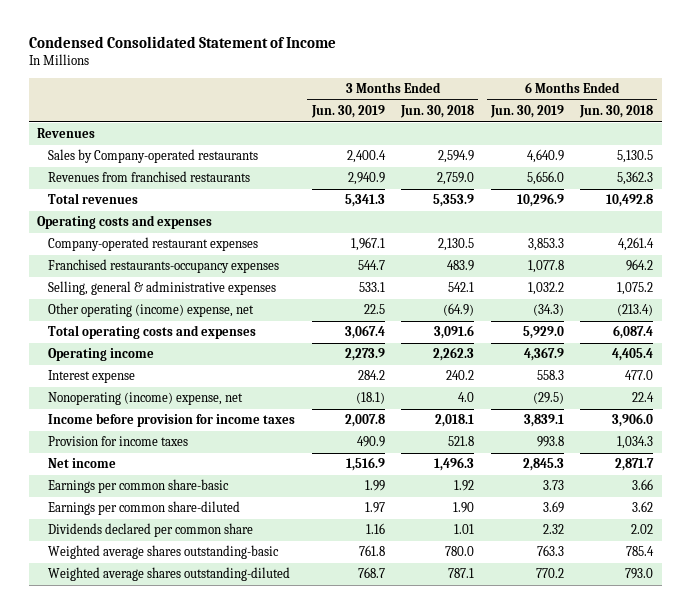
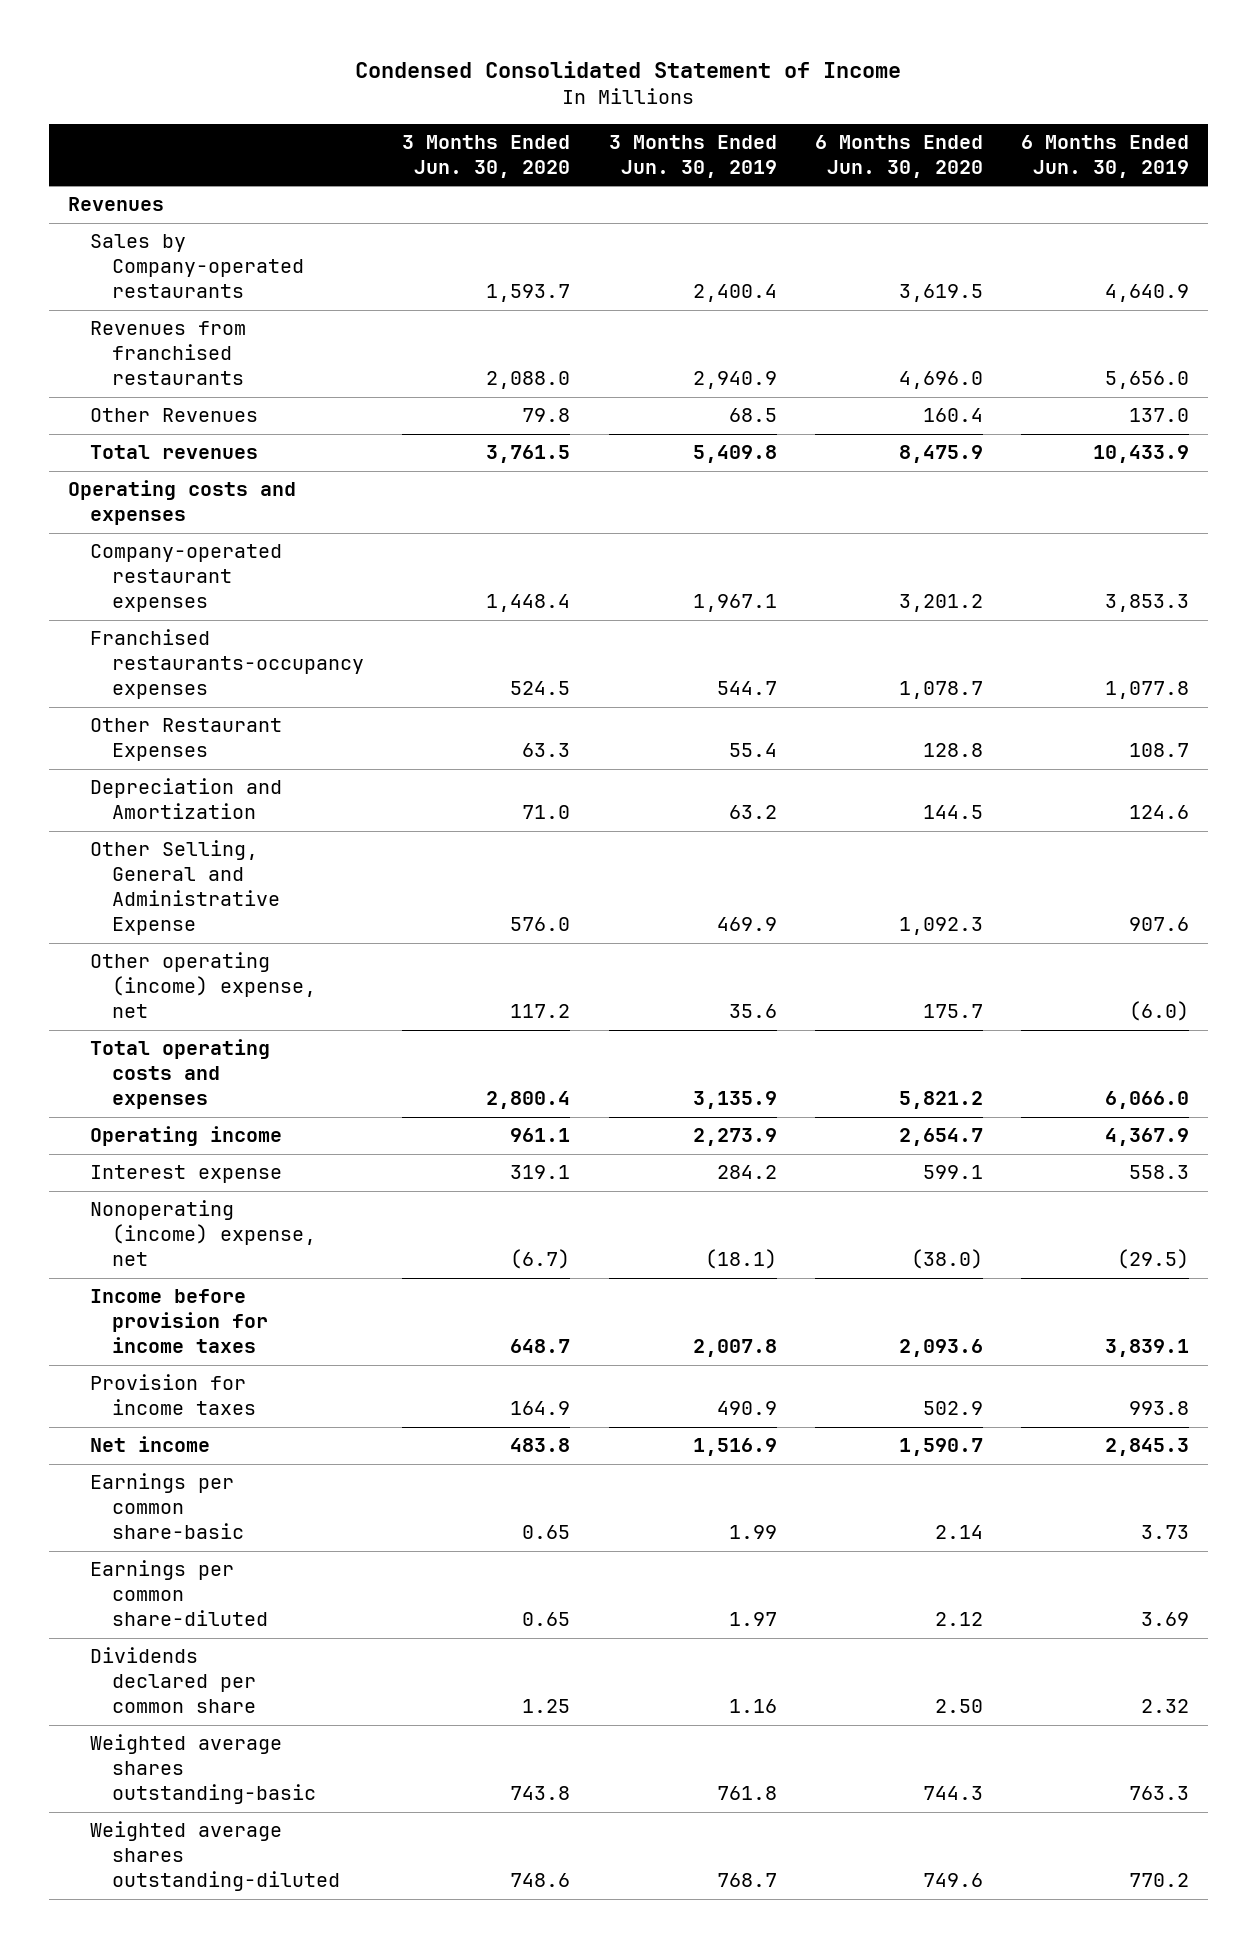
[400,105,475,119] Jun. 30, 2018 -> none
[579,105,654,119] Jun. 30, 2018 -> none
none -> [402,135,571,179] 3 Months Ended Jun. 30, 2020
none -> [814,135,983,179] 6 Months Ended Jun. 30, 2020
none -> [89,408,258,423] Other Revenues
[344,194,385,208] 5,341.3 -> [692,445,777,464] 5,409.8
[516,193,564,208] 10,296.9 -> [1092,445,1189,464] 10,433.9
[48,281,277,296] Selling, general & administrative expenses -> none
none -> [89,718,282,762] Other Restaurant Expenses
none -> [89,778,282,820] Depreciation and Amortization
none -> [89,840,281,936] Other Selling, General and Administrative Expense
[363,304,385,315] 22.5 -> [728,1004,777,1019] 35.6
[532,304,564,317] (34.3) -> [1128,1001,1189,1022] (6.0)
[344,325,385,340] 3,067.4 -> [692,1091,777,1110] 3,135.9
[522,326,564,340] 5,929.0 -> [1104,1091,1189,1110] 6,066.0

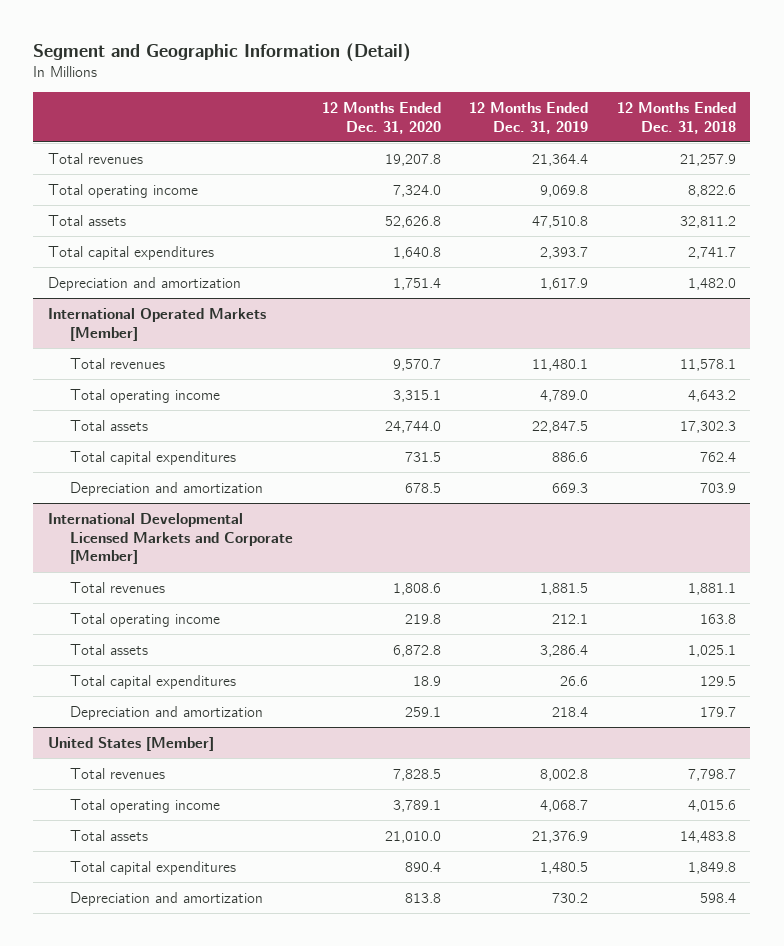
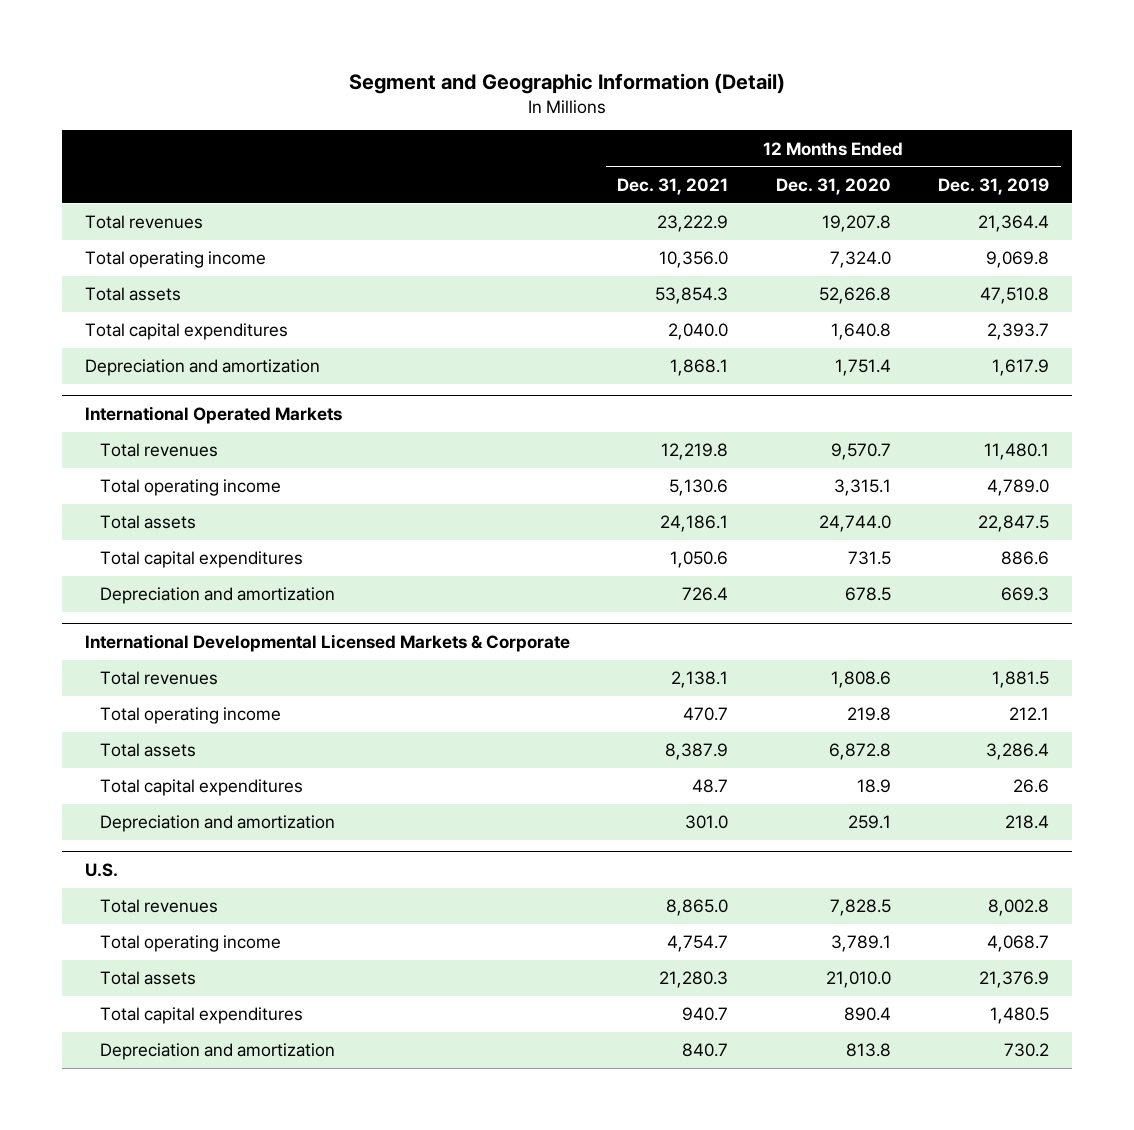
[616,101,736,134] 12 Months Ended Dec. 31, 2018 -> none
none -> [617,178,729,196] Dec. 31, 2021
[47,307,266,341] International Operated Markets [Member] -> [85,405,343,424] International Operated Markets
[47,512,293,565] International Developmental Licensed Markets and Corporate [Member] -> [85,633,571,652] International Developmental Licensed Markets & Corporate
[47,736,214,751] United States [Member] -> [85,862,119,877] U.S.

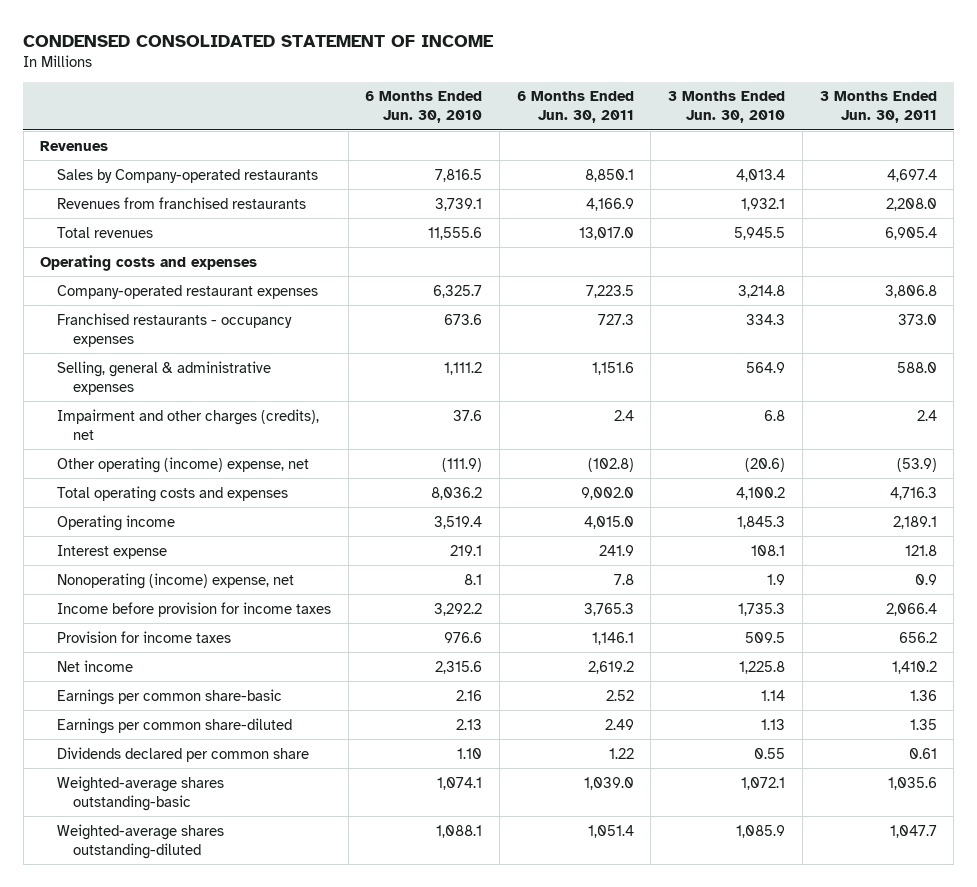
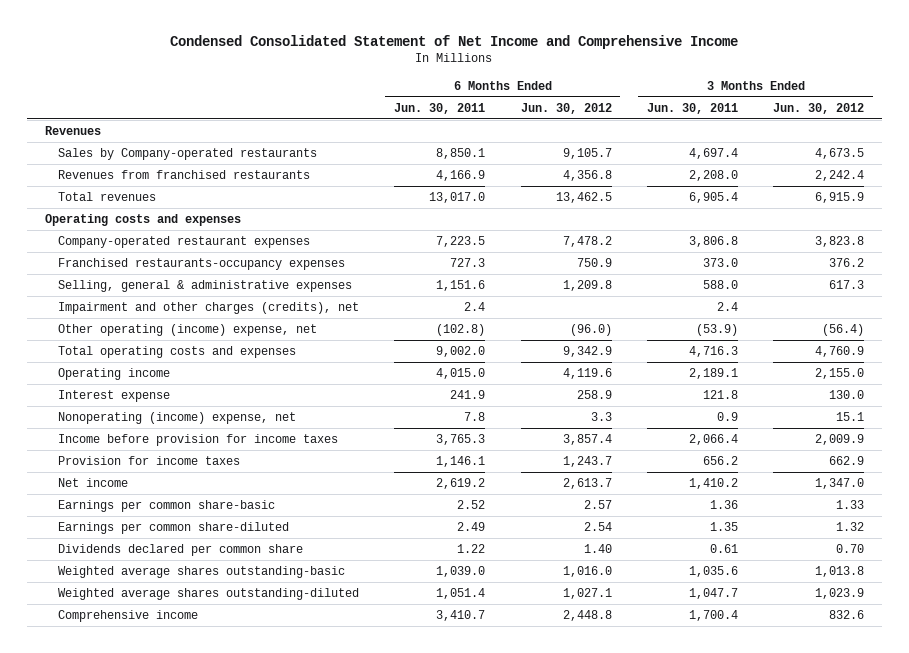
[23,34,495,47] CONDENSED CONSOLIDATED STATEMENT OF INCOME -> [170,34,739,49] Condensed Consolidated Statement of Net Income and Comprehensive Income
[365,91,483,124] 6 Months Ended Jun. 30, 2010 -> none
[668,91,786,124] 3 Months Ended Jun. 30, 2010 -> none
none -> [520,102,612,114] Jun. 30, 2012
none -> [773,102,865,114] Jun. 30, 2012
[56,312,292,347] Franchised restaurants - occupancy expenses -> [57,258,345,271] Franchised restaurants-occupancy expenses
[56,775,224,811] Weighted-average shares outstanding-basic -> [57,566,345,579] Weighted average shares outstanding-basic
[56,823,224,859] Weighted-average shares outstanding-diluted -> [57,588,359,601] Weighted average shares outstanding-diluted
none -> [57,610,198,623] Comprehensive income

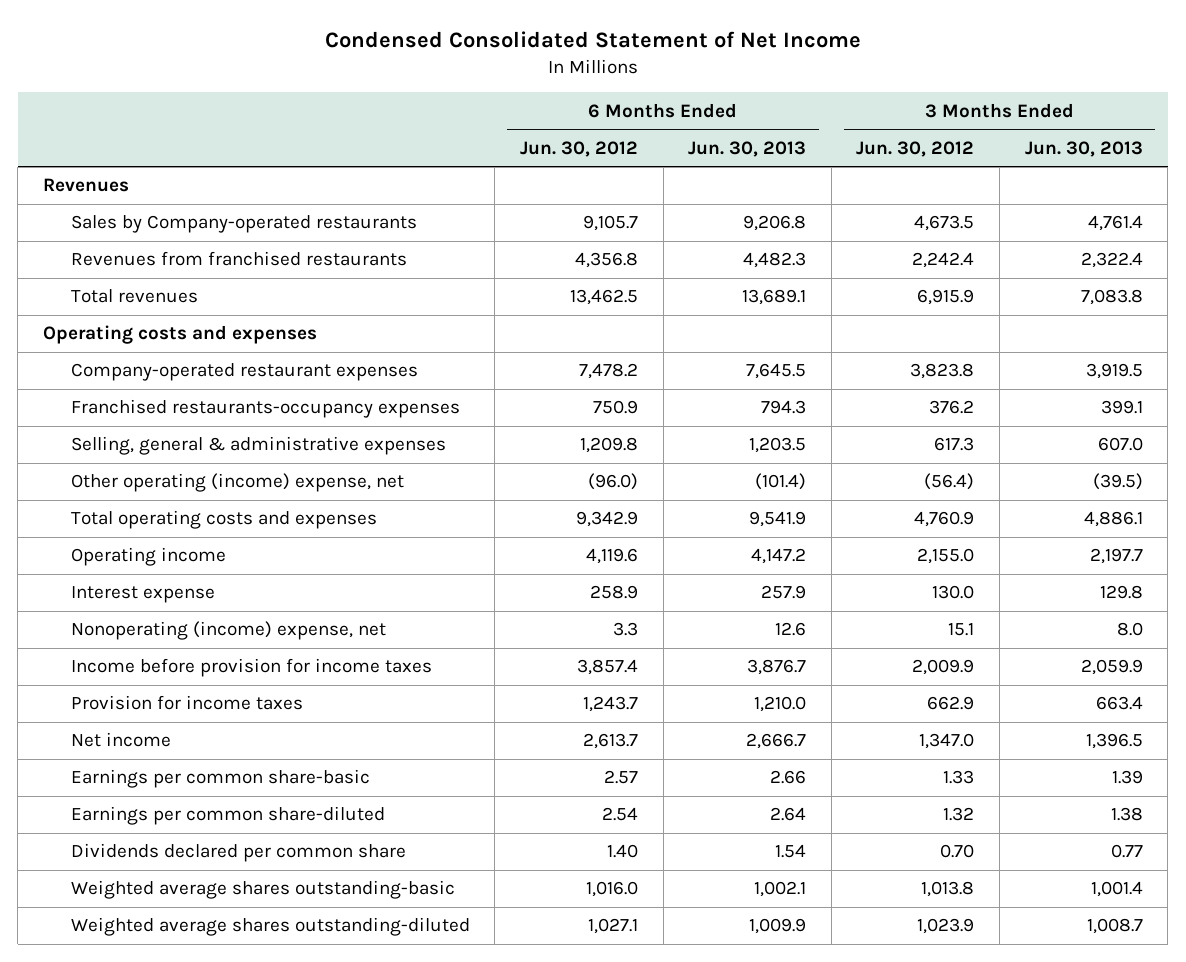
[170,34,739,49] Condensed Consolidated Statement of Net Income and Comprehensive Income -> [324,31,861,49] Condensed Consolidated Statement of Net Income
[394,102,486,114] Jun. 30, 2011 -> none
[646,102,738,114] Jun. 30, 2011 -> none
none -> [688,140,807,157] Jun. 30, 2013
none -> [1024,140,1143,157] Jun. 30, 2013
[57,302,359,315] Impairment and other charges (credits), net -> none
[57,610,198,623] Comprehensive income -> none

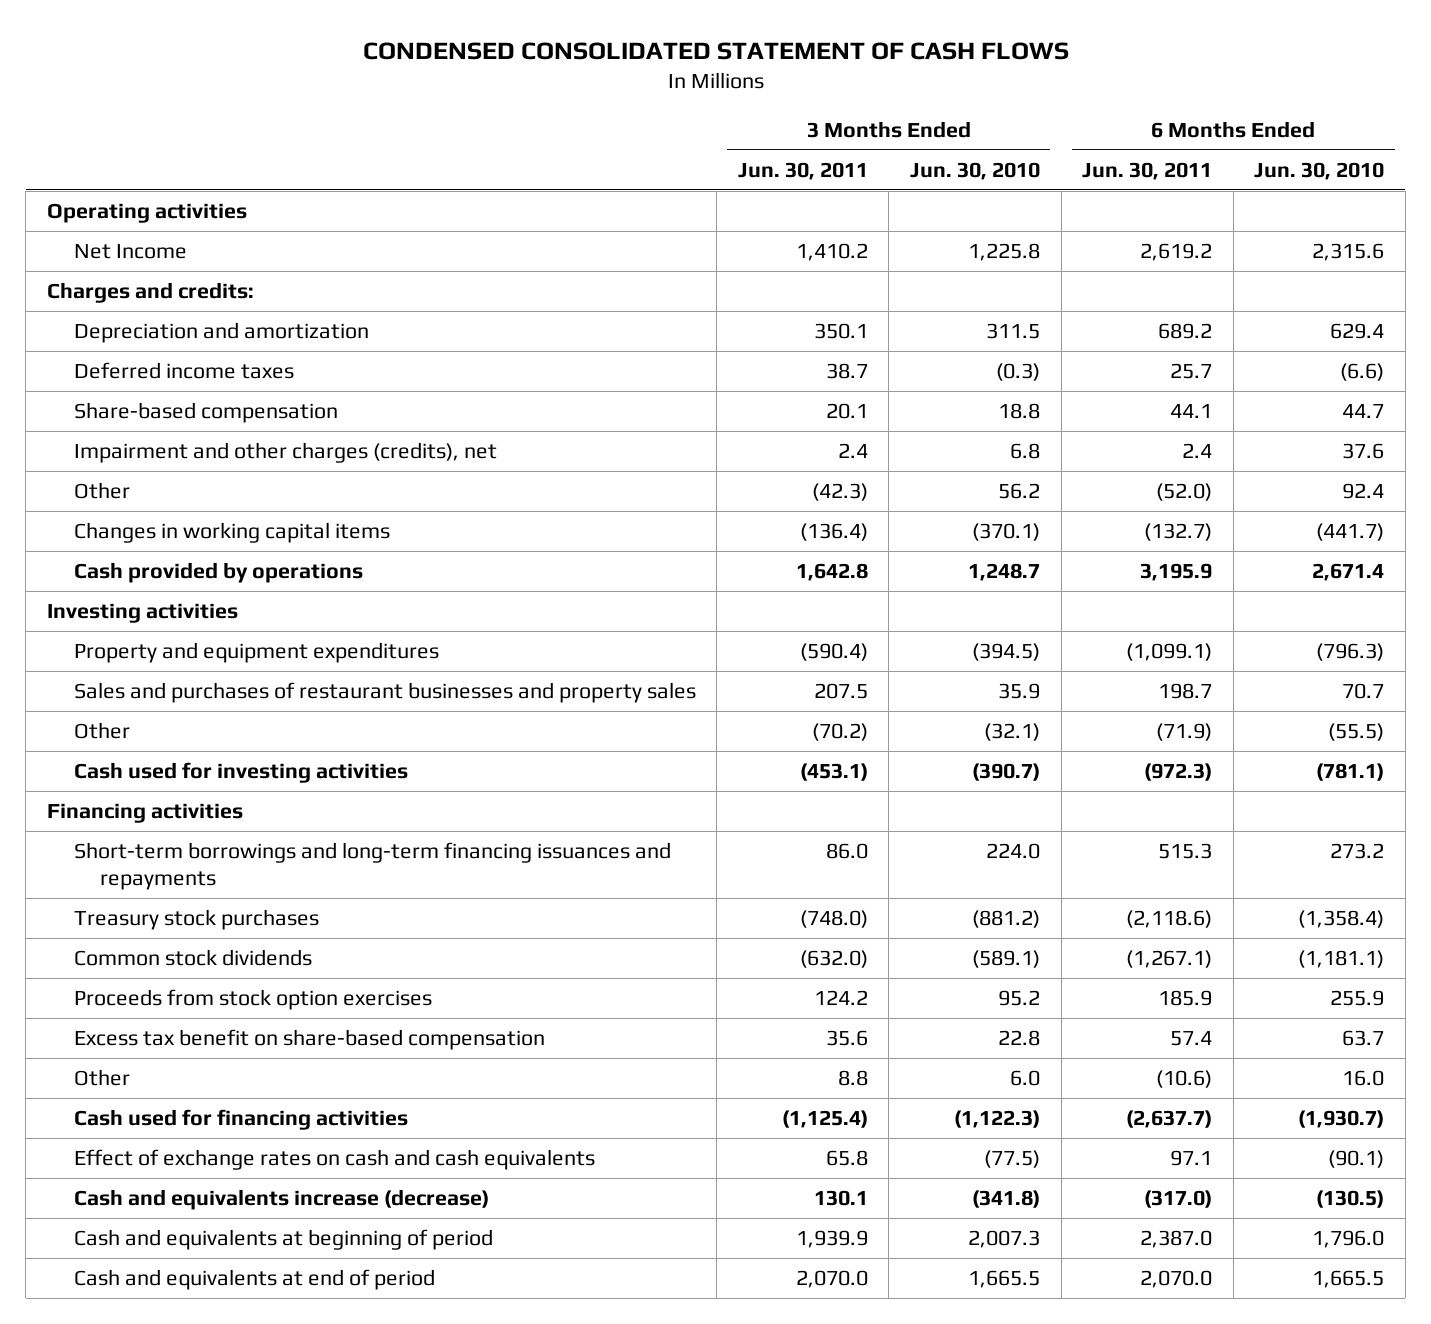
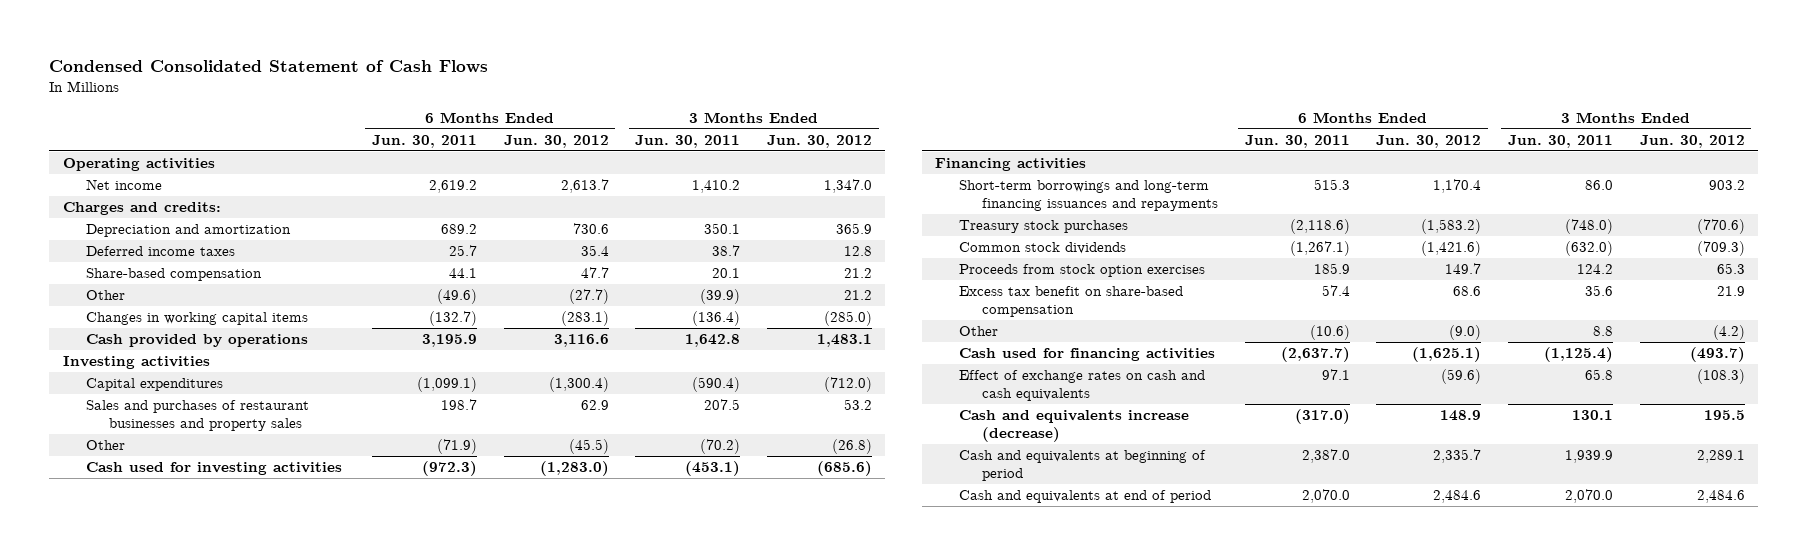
[362,42,1069,61] CONDENSED CONSOLIDATED STATEMENT OF CASH FLOWS -> [49,60,489,74] Condensed Consolidated Statement of Cash Flows
[909,161,1040,180] Jun. 30, 2010 -> none
[1254,161,1385,180] Jun. 30, 2010 -> none
none -> [503,134,609,148] Jun. 30, 2012
none -> [766,134,872,148] Jun. 30, 2012
[73,243,187,259] Net Income -> [85,179,162,191] Net income
[73,441,497,463] Impairment and other charges (credits), net -> none
[811,482,868,501] (42.3) -> [700,289,741,305] (39.9)
[1156,482,1213,501] (52.0) -> [436,289,477,305] (49.6)
[73,641,439,663] Property and equipment expenditures -> [85,378,223,392] Capital expenditures

